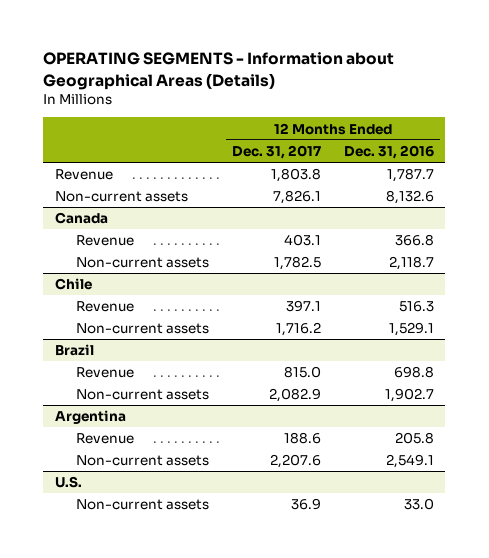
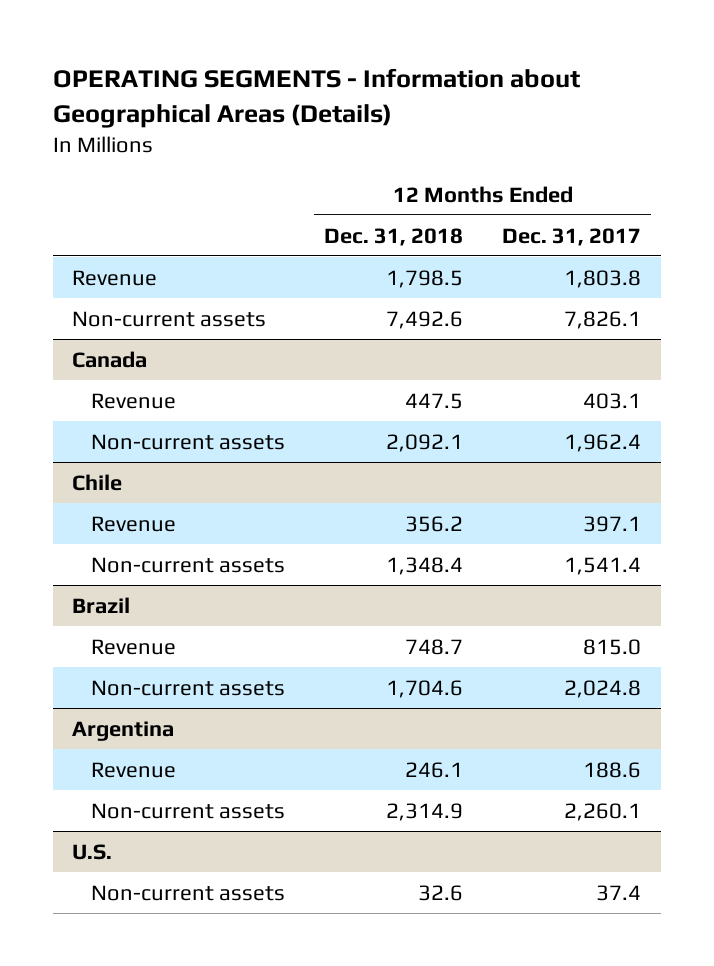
[343,145,434,160] Dec. 31, 2016 -> none
none -> [324,227,464,246] Dec. 31, 2018
[273,256,321,271] 1,782.5 -> [564,433,642,452] 1,962.4
[275,322,321,337] 1,716.2 -> [564,556,642,575] 1,541.4
[268,388,321,403] 2,082.9 -> [564,679,642,698] 2,024.8
[269,454,321,469] 2,207.6 -> [564,802,642,821] 2,260.1
[290,498,321,511] 36.9 -> [596,884,642,901] 37.4

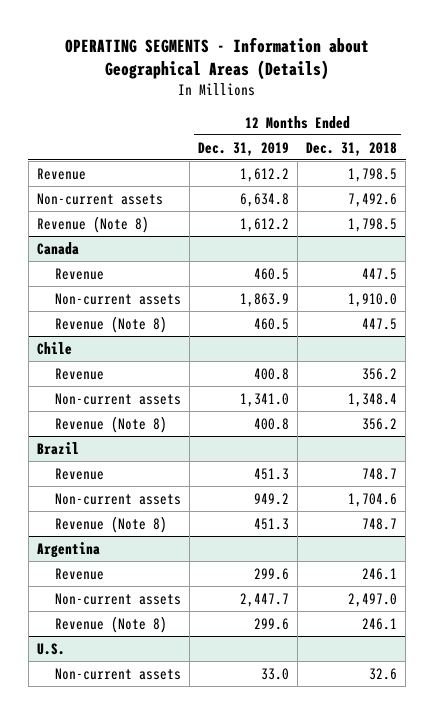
[502,227,642,246] Dec. 31, 2017 -> none
none -> [198,141,290,156] Dec. 31, 2019
none -> [36,215,149,233] Revenue (Note 8)
[386,433,464,452] 2,092.1 -> [348,292,398,307] 1,910.0
none -> [54,315,167,333] Revenue (Note 8)
none -> [54,415,167,433] Revenue (Note 8)
none -> [54,515,167,533] Revenue (Note 8)
[386,802,464,821] 2,314.9 -> [348,592,398,607] 2,497.0
none -> [54,615,167,633] Revenue (Note 8)

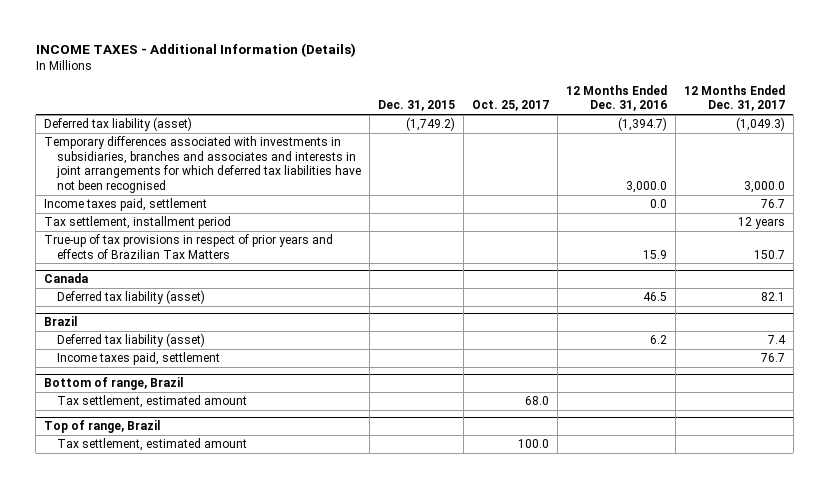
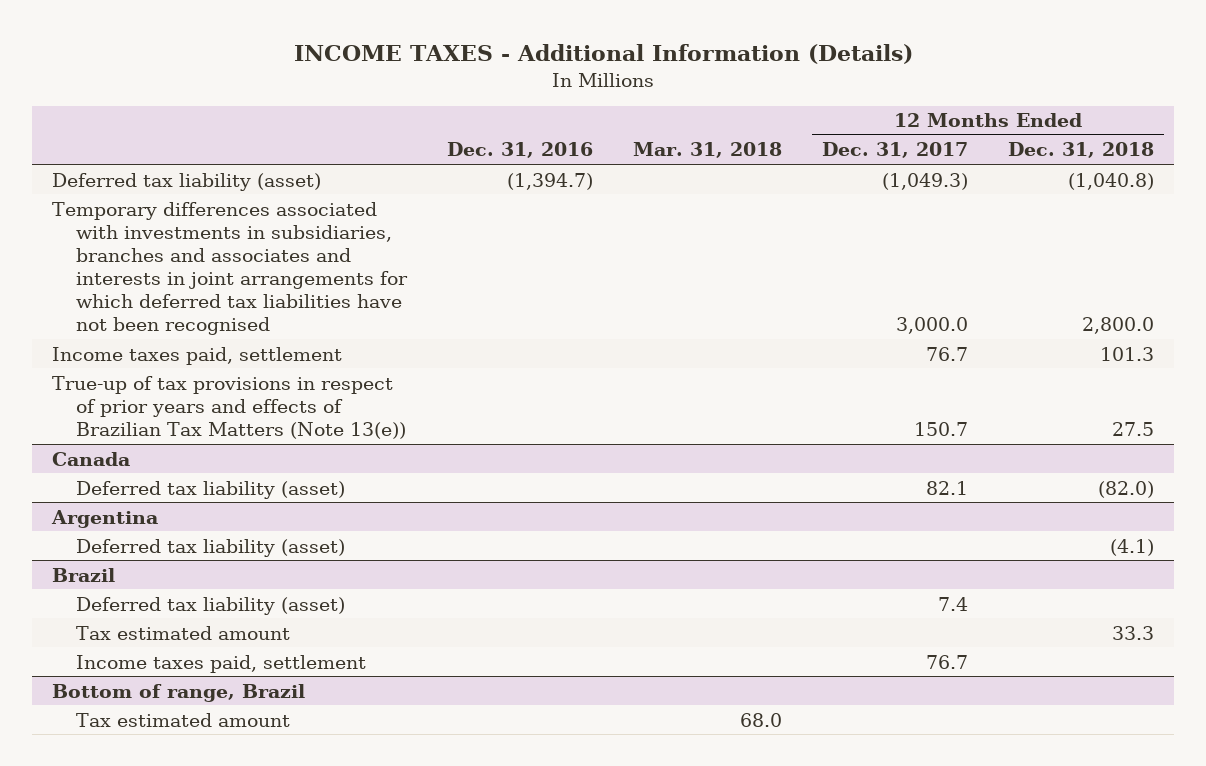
[377,100,455,112] Dec. 31, 2015 -> none
[471,100,549,112] Oct. 25, 2017 -> none
[565,84,667,112] 12 Months Ended Dec. 31, 2016 -> none
none -> [446,142,593,159] Dec. 31, 2016
none -> [632,142,782,159] Mar. 31, 2018
none -> [1008,142,1155,159] Dec. 31, 2018
[44,216,232,230] Tax settlement, installment period -> none
[44,234,334,259] True-up of tax provisions in respect of prior years and effects of Brazilian Tax Matters -> [51,375,406,439] True-up of tax provisions in respect of prior years and effects of Brazilian Tax Matters (Note 13(e))
none -> [50,509,158,528] Argentina
none -> [75,538,345,557] Deferred tax liability (asset)
none -> [75,625,290,640] Tax estimated amount
[44,420,161,434] Top of range, Brazil -> none
[56,438,247,452] Tax settlement, estimated amount -> none
[56,395,247,409] Tax settlement, estimated amount -> [75,712,290,727] Tax estimated amount

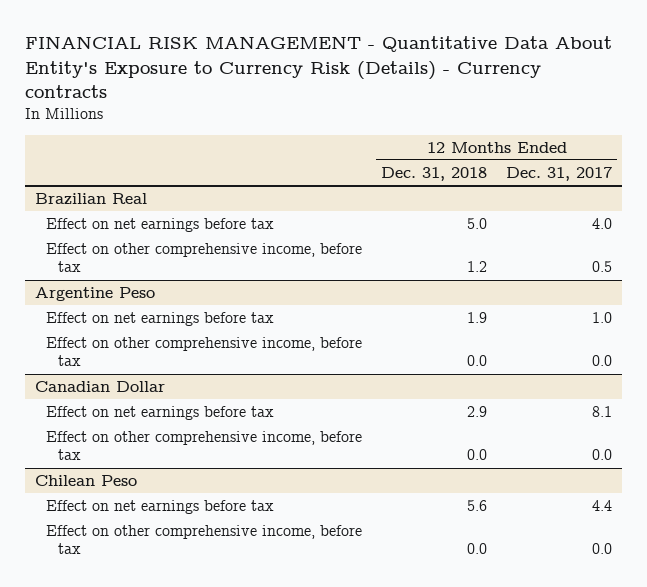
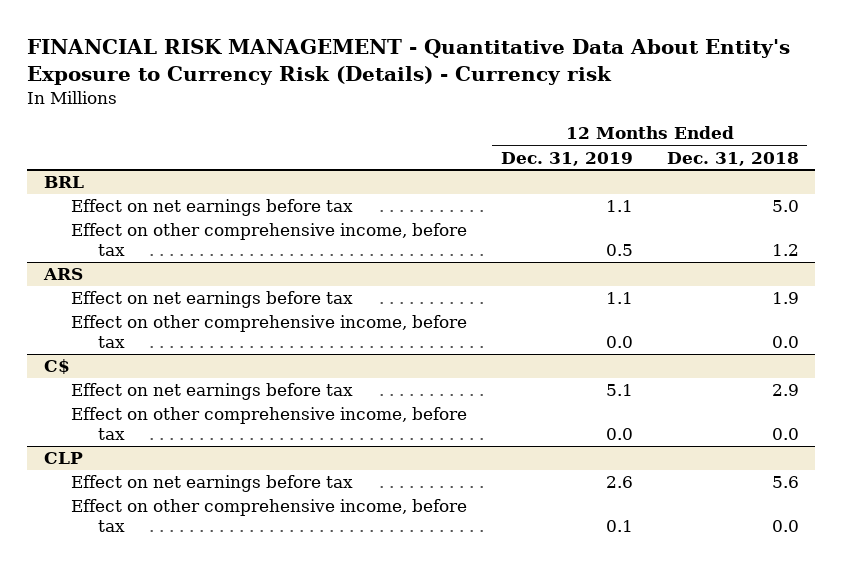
[24,36,612,98] FINANCIAL RISK MANAGEMENT - Quantitative Data About Entity's Exposure to Currency Risk (Details) - Currency contracts -> [27,39,791,85] FINANCIAL RISK MANAGEMENT - Quantitative Data About Entity's Exposure to Currency Risk (Details) - Currency risk
[506,166,613,181] Dec. 31, 2017 -> none
none -> [500,151,633,166] Dec. 31, 2019
[34,193,147,206] Brazilian Real -> [44,176,85,189] BRL
[34,287,155,302] Argentine Peso -> [43,268,84,281] ARS
[34,381,165,393] Canadian Dollar -> [44,359,71,375] C$
[34,475,137,487] Chilean Peso -> [44,452,84,465] CLP

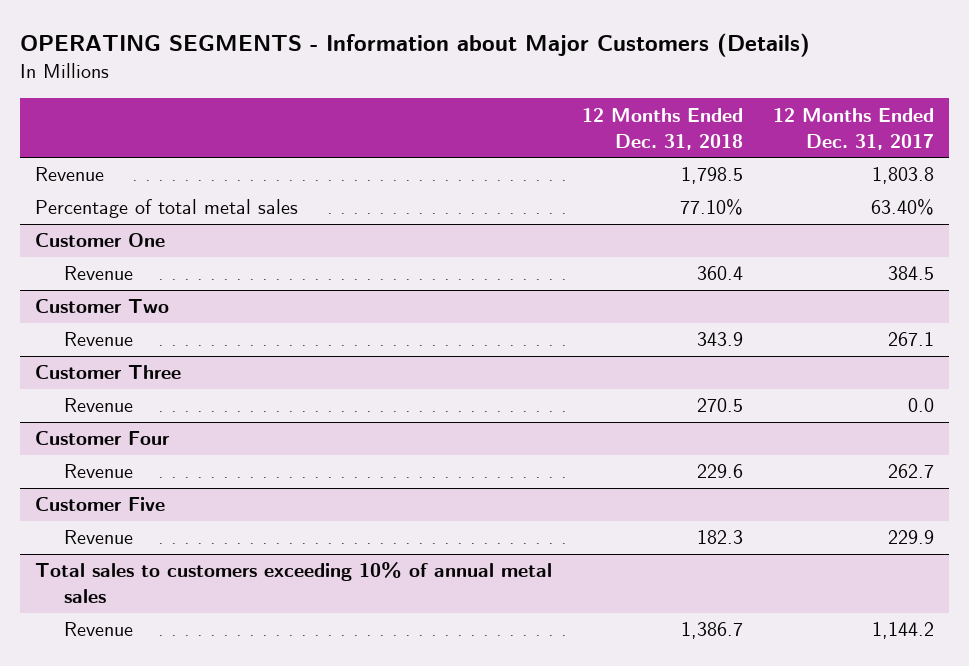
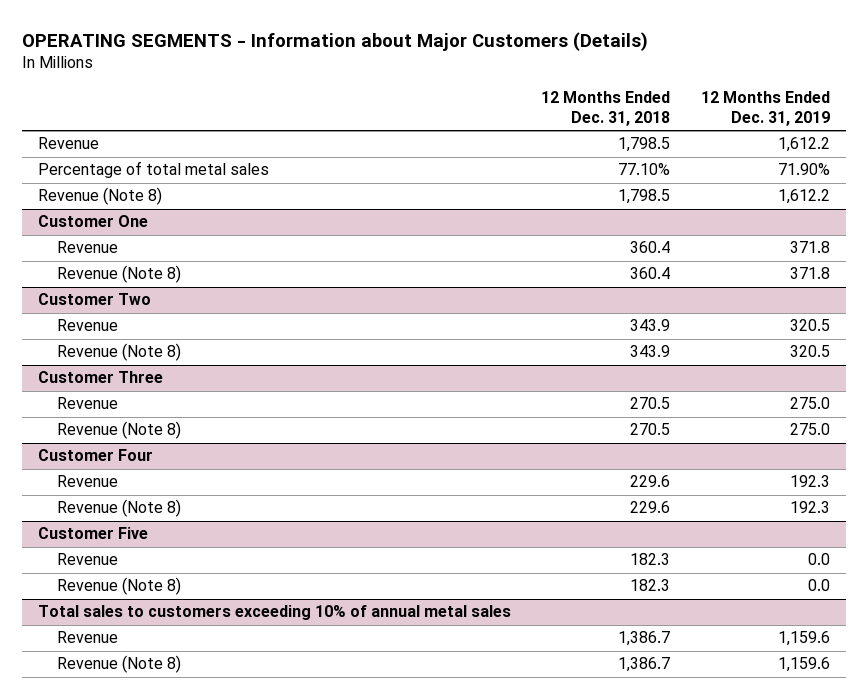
[773,107,935,150] 12 Months Ended Dec. 31, 2017 -> none
none -> [701,90,831,127] 12 Months Ended Dec. 31, 2019
none -> [37,187,162,206] Revenue (Note 8)
none -> [56,265,181,284] Revenue (Note 8)
none -> [56,343,181,362] Revenue (Note 8)
none -> [56,421,181,440] Revenue (Note 8)
none -> [56,499,181,518] Revenue (Note 8)
none -> [56,577,181,596] Revenue (Note 8)
none -> [56,655,181,674] Revenue (Note 8)

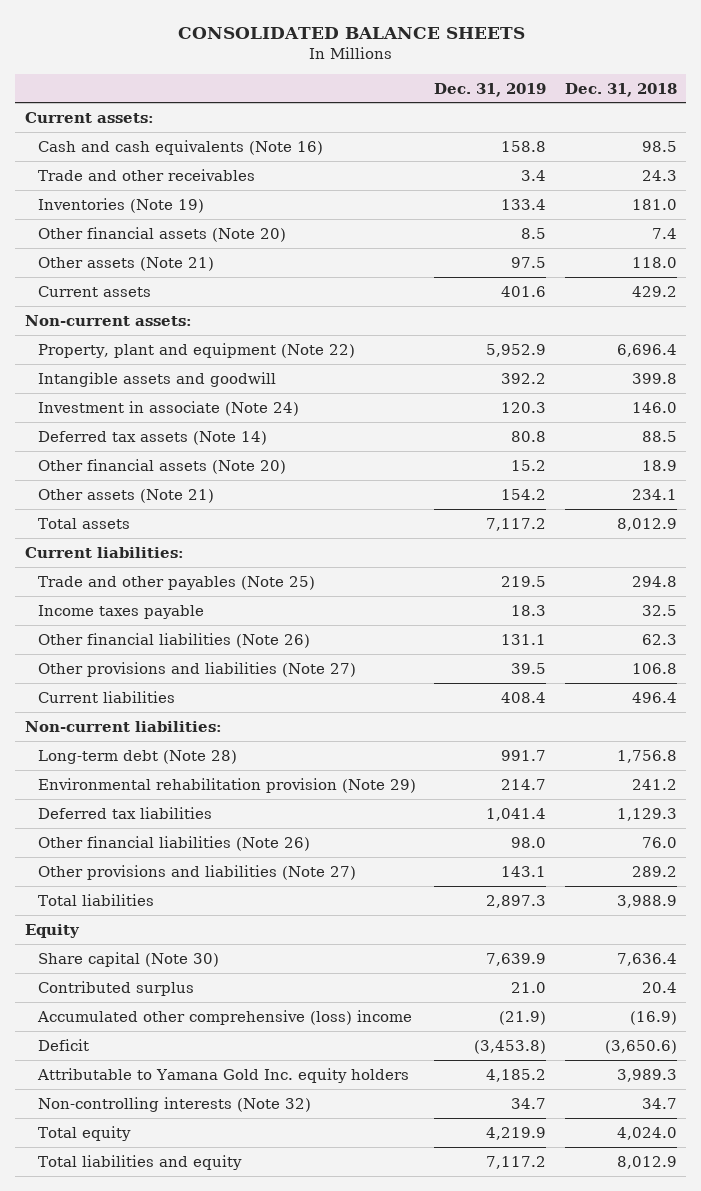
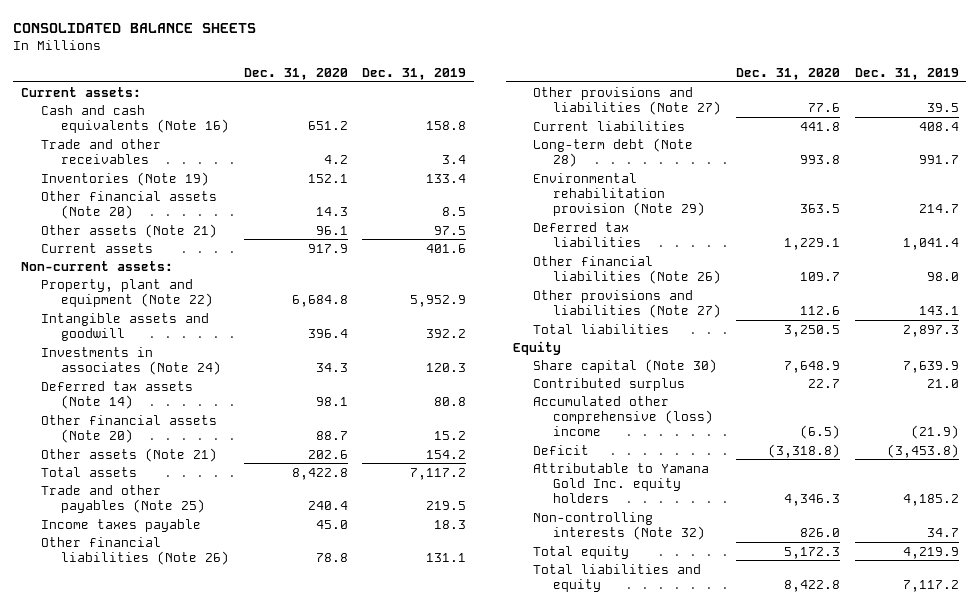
[564,82,677,97] Dec. 31, 2018 -> none
none -> [243,67,348,80] Dec. 31, 2020
[37,400,299,416] Investment in associate (Note 24) -> [40,346,222,375] Investments in associates (Note 24)
[24,546,184,558] Current liabilities: -> none
[24,720,222,732] Non-current liabilities: -> none

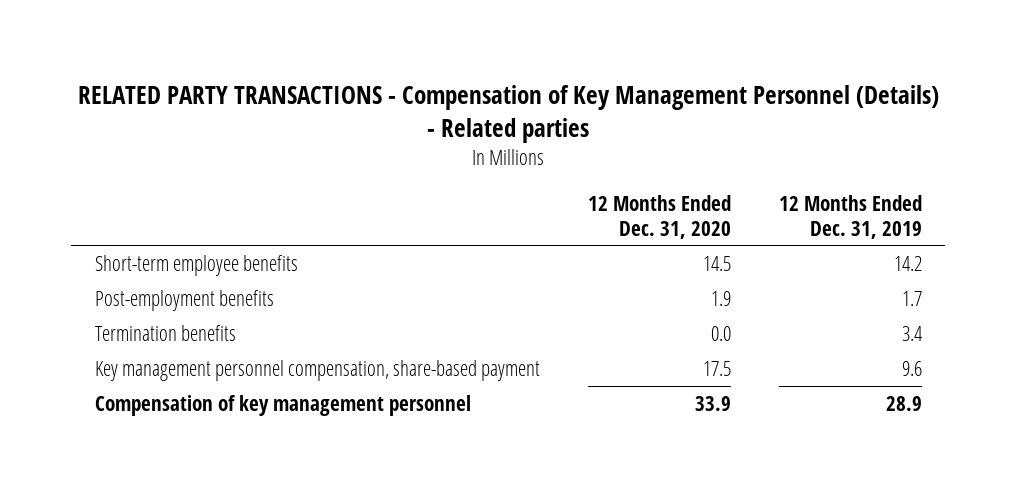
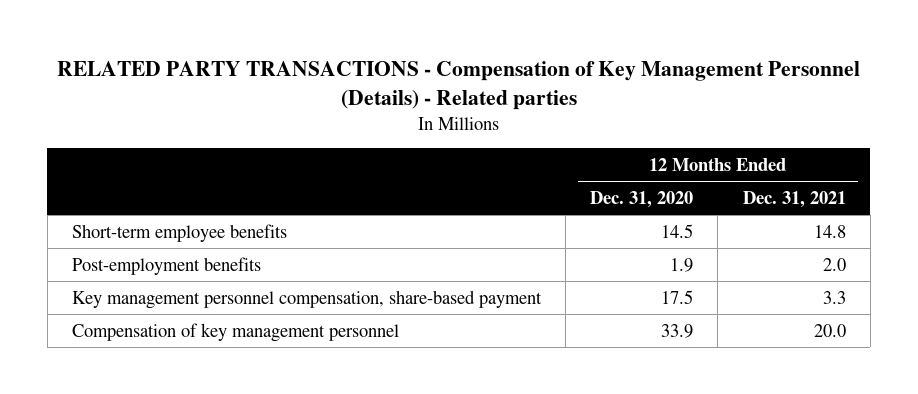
[778,195,922,239] 12 Months Ended Dec. 31, 2019 -> none
none -> [742,190,846,208] Dec. 31, 2021
[95,324,237,341] Termination benefits -> none

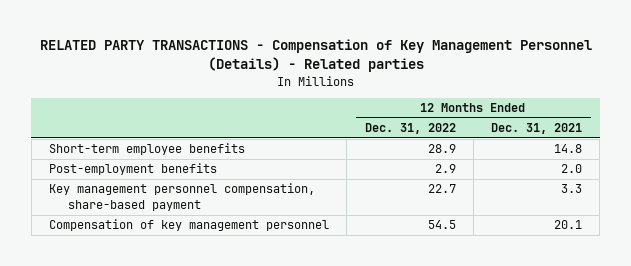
[590,190,694,208] Dec. 31, 2020 -> none
none -> [364,123,456,135] Dec. 31, 2022
[813,323,846,337] 20.0 -> [554,220,583,230] 20.1

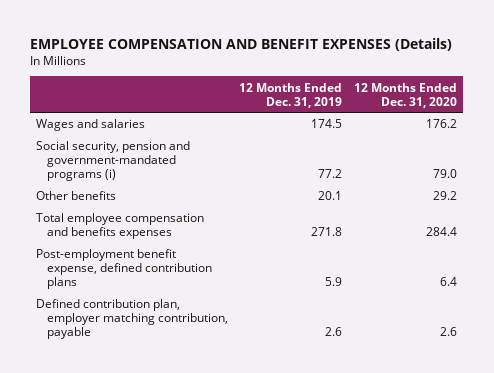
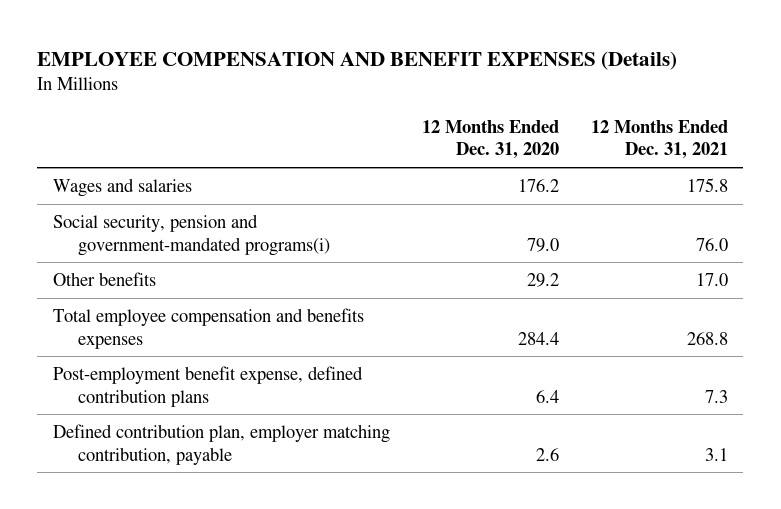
[239,82,343,108] 12 Months Ended Dec. 31, 2019 -> none
none -> [590,119,728,160] 12 Months Ended Dec. 31, 2021
[36,141,191,182] Social security, pension and government-mandated programs (i) -> [53,213,330,256] Social security, pension and government-mandated programs(i)

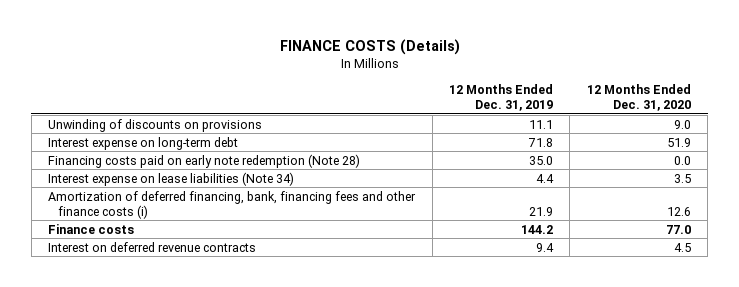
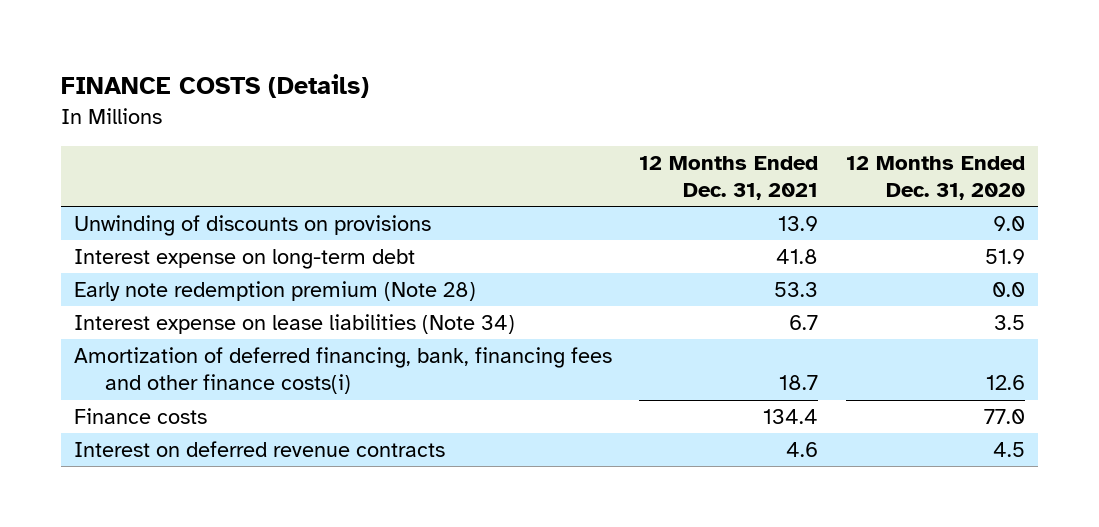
[449,84,554,112] 12 Months Ended Dec. 31, 2019 -> none
none -> [639,155,819,200] 12 Months Ended Dec. 31, 2021
[48,153,361,168] Financing costs paid on early note redemption (Note 28) -> [74,281,477,302] Early note redemption premium (Note 28)
[48,190,417,219] Amortization of deferred financing, bank, financing fees and other finance costs (i) -> [74,347,613,395] Amortization of deferred financing, bank, financing fees and other finance costs(i)

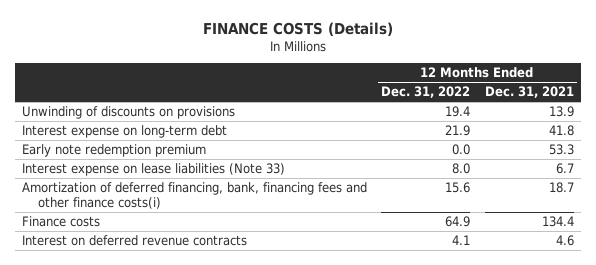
[845,155,1025,200] 12 Months Ended Dec. 31, 2020 -> none
none -> [381,86,471,99] Dec. 31, 2022
[74,281,477,302] Early note redemption premium (Note 28) -> [21,144,206,158] Early note redemption premium
[74,314,516,335] Interest expense on lease liabilities (Note 34) -> [21,163,285,177] Interest expense on lease liabilities (Note 33)

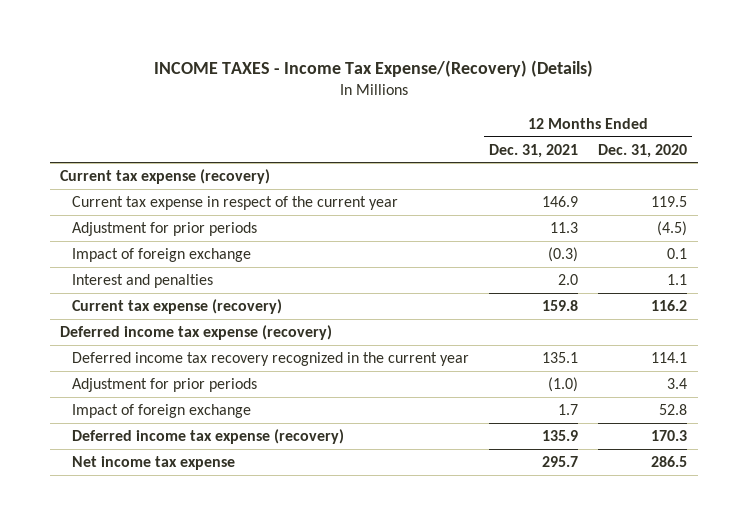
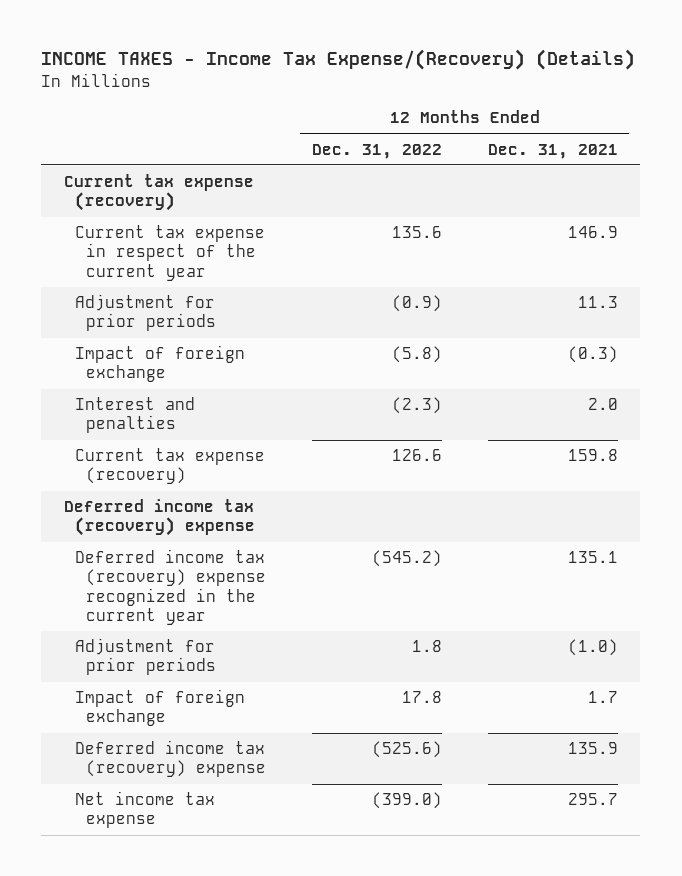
[598,143,688,158] Dec. 31, 2020 -> none
none -> [311,143,442,159] Dec. 31, 2022
[59,324,332,340] Deferred income tax expense (recovery) -> [63,499,256,537] Deferred income tax (recovery) expense
[71,351,469,366] Deferred income tax recovery recognized in the current year -> [75,549,267,626] Deferred income tax (recovery) expense recognized in the current year
[71,428,344,444] Deferred income tax expense (recovery) -> [75,740,267,778] Deferred income tax (recovery) expense

